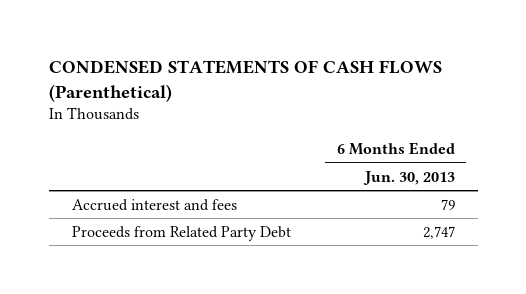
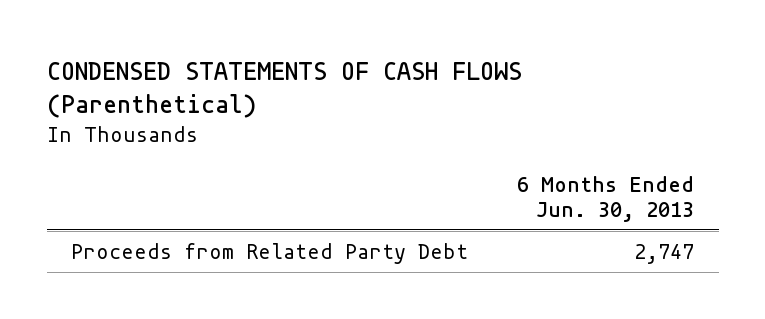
[71,198,237,211] Accrued interest and fees -> none

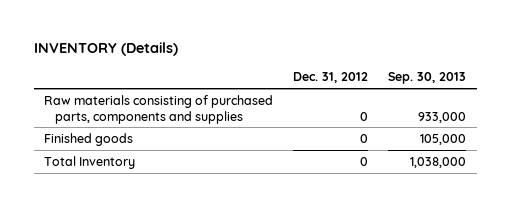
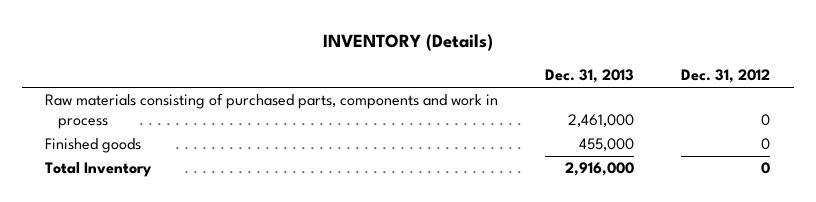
[388,72,467,85] Sep. 30, 2013 -> none
none -> [545,69,635,84] Dec. 31, 2013
[43,94,273,124] Raw materials consisting of purchased parts, components and supplies -> [45,93,499,130] Raw materials consisting of purchased parts, components and work in process

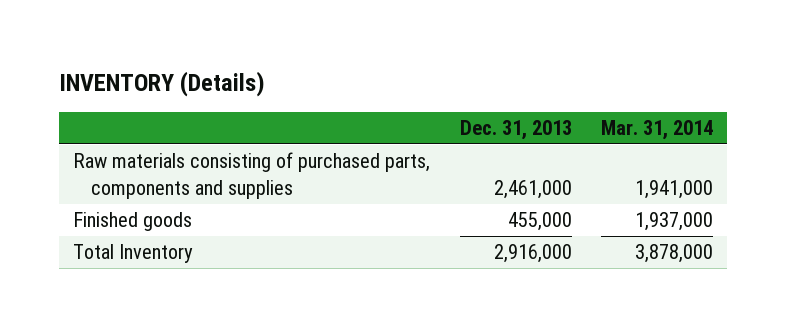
[681,69,771,84] Dec. 31, 2012 -> none
none -> [600,119,713,140] Mar. 31, 2014
[45,93,499,130] Raw materials consisting of purchased parts, components and work in process -> [73,152,431,200] Raw materials consisting of purchased parts, components and supplies

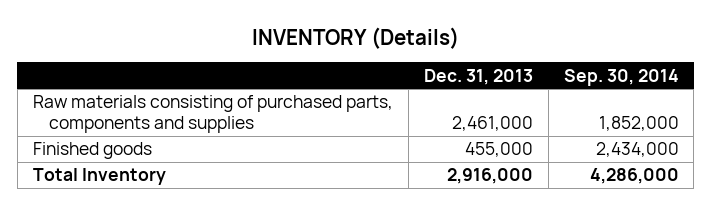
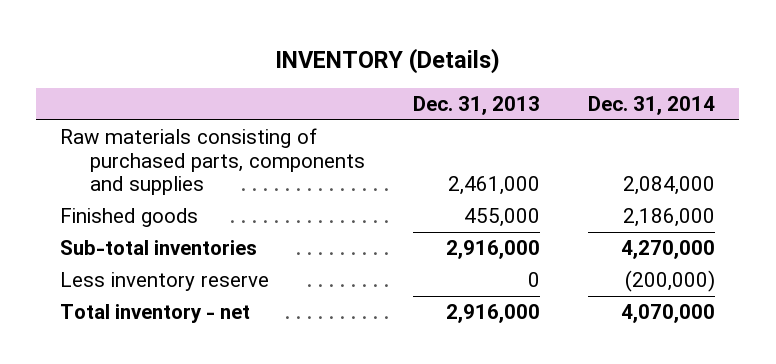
[563,68,679,86] Sep. 30, 2014 -> none
none -> [588,96,716,116] Dec. 31, 2014
none -> [60,240,258,256] Sub-total inventories
none -> [60,272,270,292] Less inventory reserve
[32,168,166,186] Total Inventory -> [60,304,251,324] Total inventory - net

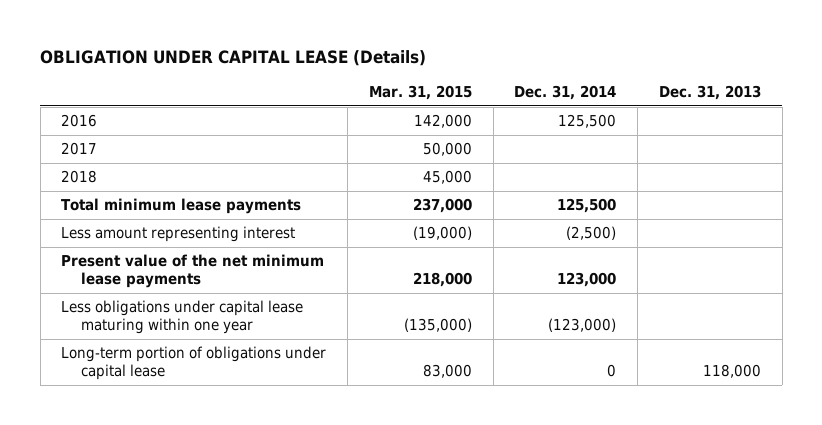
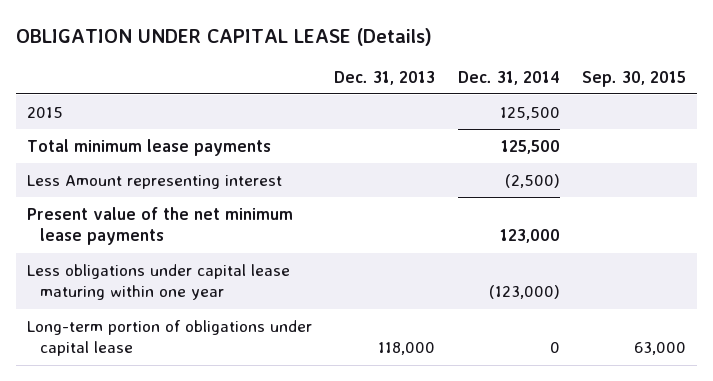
[368,84,472,100] Mar. 31, 2015 -> none
none -> [581,70,686,87] Sep. 30, 2015
[61,142,98,156] 2017 -> none
[61,170,98,184] 2018 -> none
[61,114,98,128] 2016 -> [27,106,64,118] 2015
[61,226,296,243] Less amount representing interest -> [27,174,283,189] Less Amount representing interest

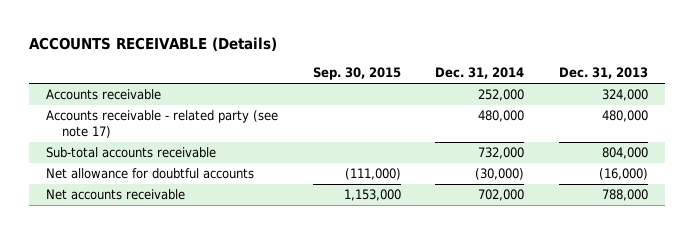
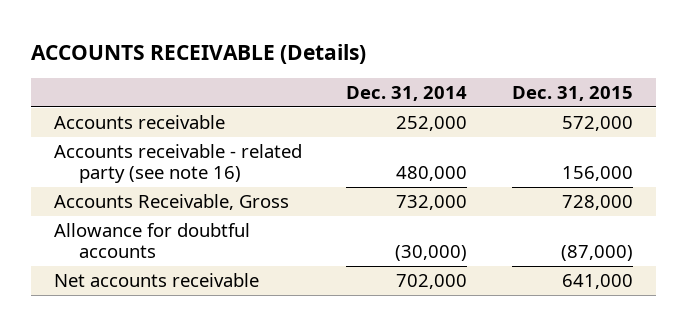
[312,67,401,81] Sep. 30, 2015 -> none
[558,67,648,80] Dec. 31, 2013 -> none
none -> [512,85,634,101] Dec. 31, 2015
[46,110,279,139] Accounts receivable - related party (see note 17) -> [53,144,302,184] Accounts receivable - related party (see note 16)
[46,147,217,159] Sub-total accounts receivable -> [53,194,289,211] Accounts Receivable, Gross
[46,168,255,180] Net allowance for doubtful accounts -> [53,223,250,259] Allowance for doubtful accounts

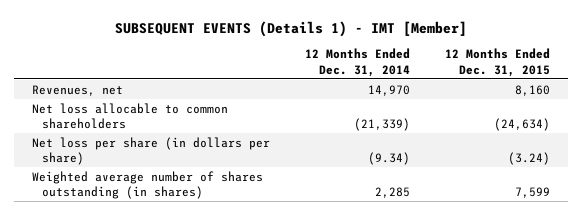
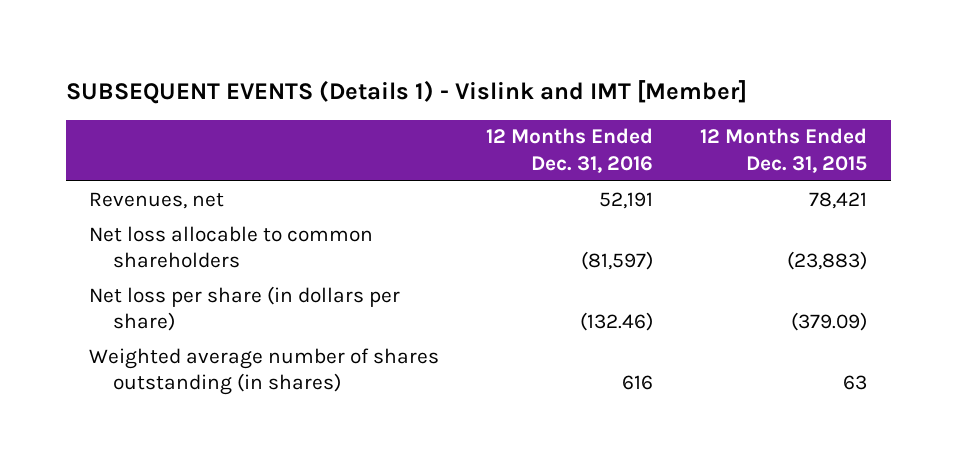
[114,20,467,37] SUBSEQUENT EVENTS (Details 1) - IMT [Member] -> [65,79,747,104] SUBSEQUENT EVENTS (Details 1) - Vislink and IMT [Member]
[304,48,410,77] 12 Months Ended Dec. 31, 2014 -> none
none -> [486,128,654,173] 12 Months Ended Dec. 31, 2016
[515,84,551,96] 8,160 -> [809,191,868,209] 78,421
[494,117,551,131] (24,634) -> [787,251,868,271] (23,883)
[508,151,551,165] (3.24) -> [791,312,868,332] (379.09)
[515,186,551,198] 7,599 -> [843,375,868,391] 63

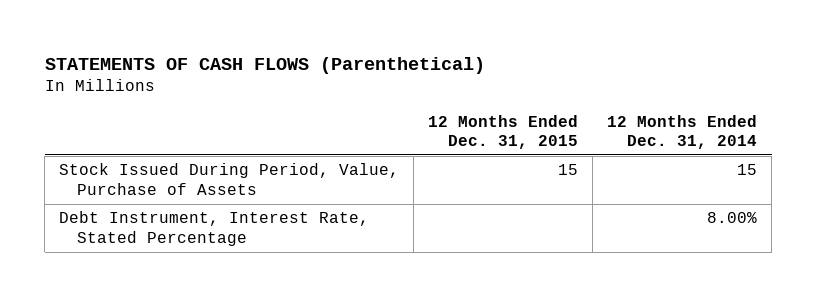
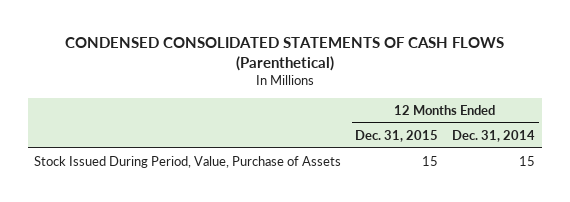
[44,56,485,74] STATEMENTS OF CASH FLOWS (Parenthetical) -> [64,36,504,71] CONDENSED CONSOLIDATED STATEMENTS OF CASH FLOWS (Parenthetical)
[59,211,370,246] Debt Instrument, Interest Rate, Stated Percentage -> none

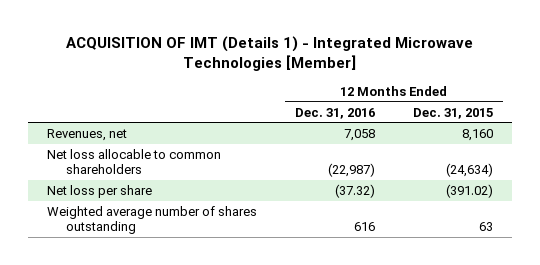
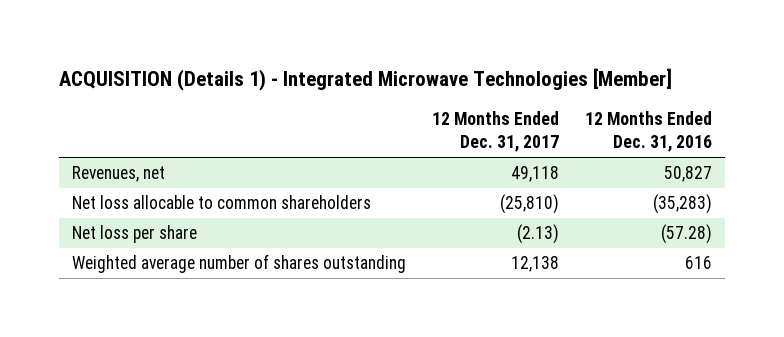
[66,35,474,71] ACQUISITION OF IMT (Details 1) - Integrated Microwave Technologies [Member] -> [58,68,672,92] ACQUISITION (Details 1) - Integrated Microwave Technologies [Member]
[413,107,494,119] Dec. 31, 2015 -> none
none -> [432,111,560,153] 12 Months Ended Dec. 31, 2017
[344,128,376,141] 7,058 -> [664,166,713,183] 50,827
[328,162,376,177] (22,987) -> [653,194,713,215] (35,283)
[335,183,376,198] (37.32) -> [661,224,713,245] (57.28)

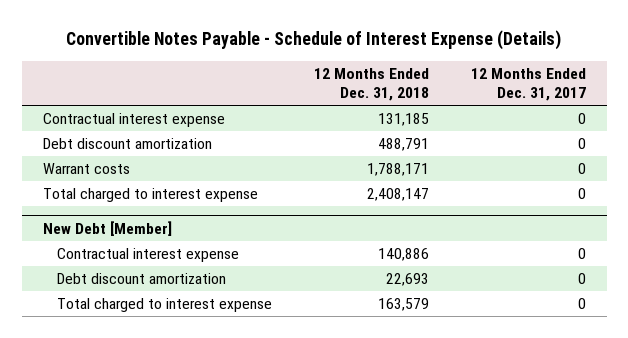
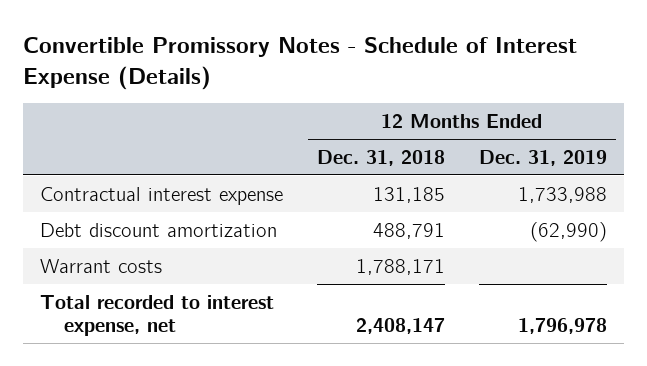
[66,30,562,51] Convertible Notes Payable - Schedule of Interest Expense (Details) -> [22,37,577,90] Convertible Promissory Notes - Schedule of Interest Expense (Details)
[470,67,586,102] 12 Months Ended Dec. 31, 2017 -> none
none -> [479,149,608,166] Dec. 31, 2019
[42,220,172,236] New Debt [Member] -> none
[56,247,239,262] Contractual interest expense -> none
[56,272,226,284] Debt discount amortization -> none
[56,297,272,312] Total charged to interest expense -> none
[42,187,258,202] Total charged to interest expense -> [39,294,274,337] Total recorded to interest expense, net

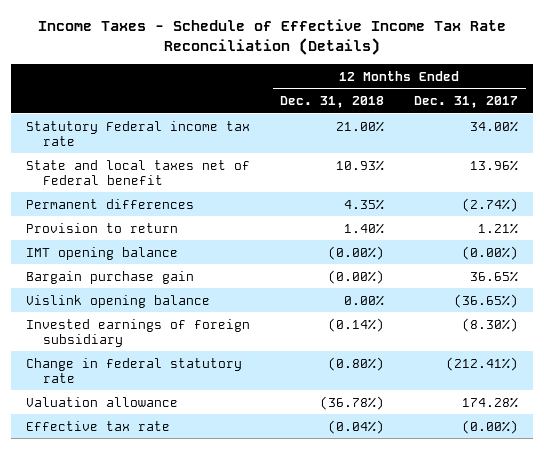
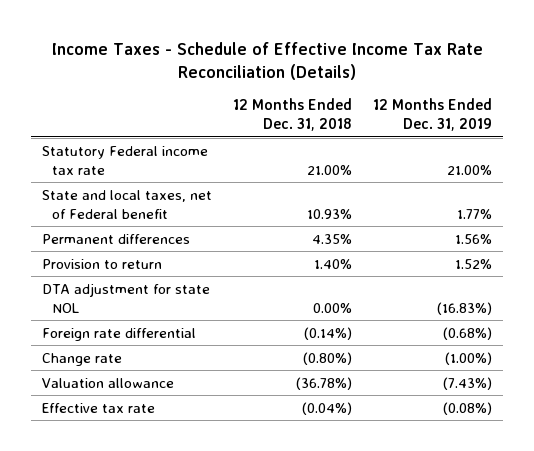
[414,95,519,108] Dec. 31, 2017 -> none
none -> [373,98,493,132] 12 Months Ended Dec. 31, 2019
[26,159,251,185] State and local taxes net of Federal benefit -> [42,189,213,219] State and local taxes, net of Federal benefit
[26,246,179,260] IMT opening balance -> none
[26,270,195,284] Bargain purchase gain -> none
[26,294,211,308] Vislink opening balance -> none
none -> [42,282,211,313] DTA adjustment for state NOL
[26,318,251,347] Invested earnings of foreign subsidiary -> [42,327,197,341] Foreign rate differential
[26,357,243,383] Change in federal statutory rate -> [42,352,123,366] Change rate

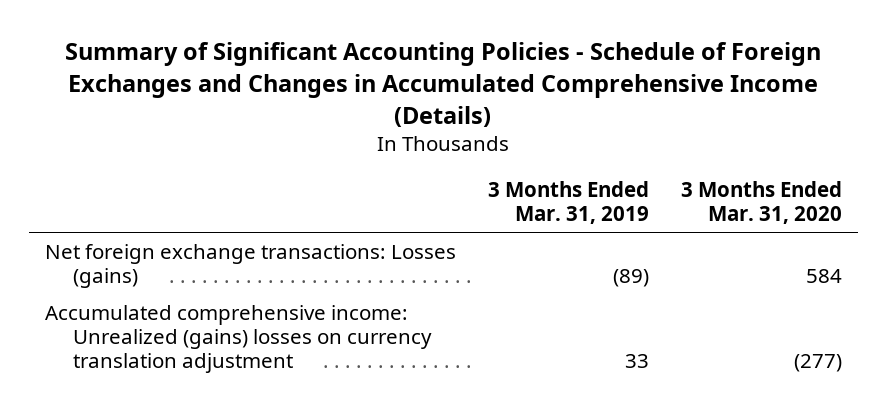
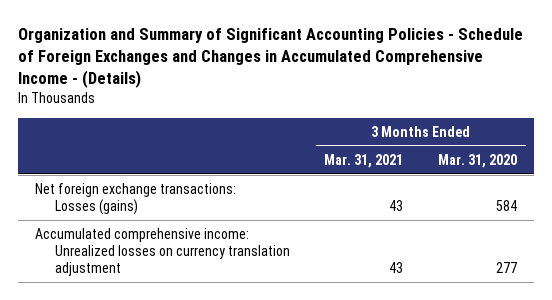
[65,42,822,127] Summary of Significant Accounting Policies - Schedule of Foreign Exchanges and Changes in Accumulated Comprehensive Income (Details) -> [18,28,524,89] Organization and Summary of Significant Accounting Policies - Schedule of Foreign Exchanges and Changes in Accumulated Comprehensive Income - (Details)
[487,181,649,225] 3 Months Ended Mar. 31, 2019 -> none
none -> [324,153,404,168] Mar. 31, 2021
[44,304,433,373] Accumulated comprehensive income: Unrealized (gains) losses on currency translation adjustment -> [35,228,290,276] Accumulated comprehensive income: Unrealized losses on currency translation adjustment
[794,353,843,372] (277) -> [495,261,517,273] 277

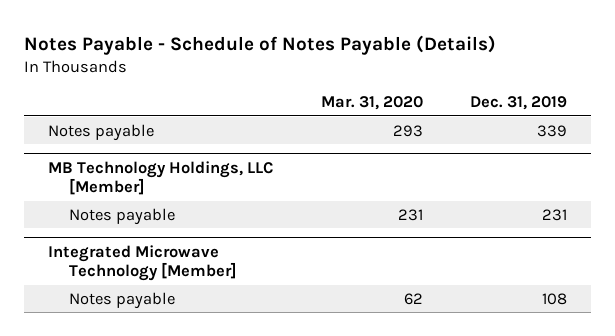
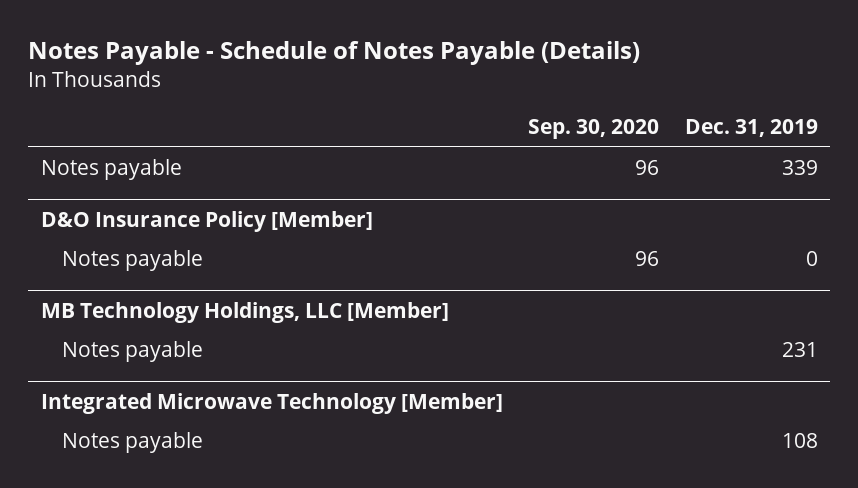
[320,96,423,111] Mar. 31, 2020 -> none
none -> [528,119,660,140] Sep. 30, 2020
none -> [40,210,373,232] D&O Insurance Policy [Member]
none -> [61,249,203,271] Notes payable

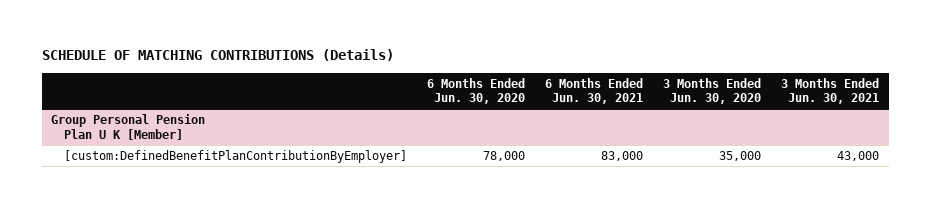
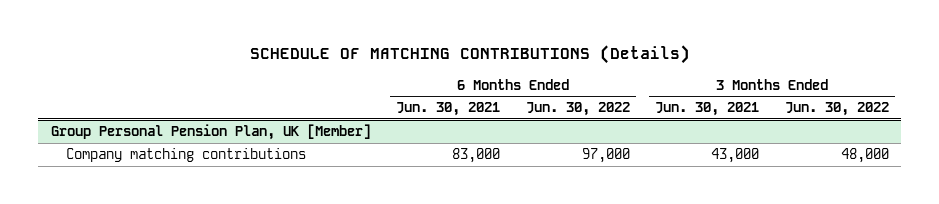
[426,77,525,105] 6 Months Ended Jun. 30, 2020 -> none
[662,77,761,105] 3 Months Ended Jun. 30, 2020 -> none
none -> [525,102,630,117] Jun. 30, 2022
none -> [784,102,889,117] Jun. 30, 2022
[51,113,206,140] Group Personal Pension Plan U K [Member] -> [50,124,371,141] Group Personal Pension Plan, UK [Member]
[64,149,408,163] [custom:DefinedBenefitPlanContributionByEmployer] -> [65,148,306,163] Company matching contributions

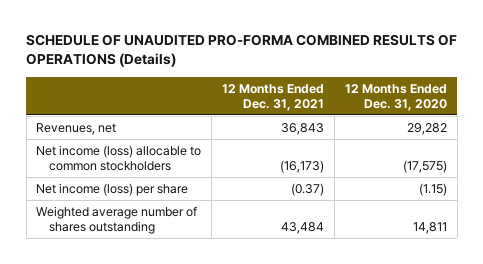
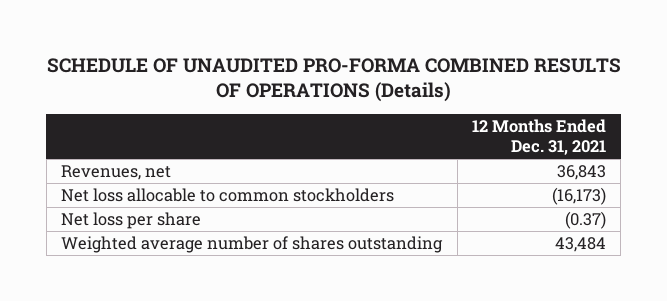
[344,83,447,111] 12 Months Ended Dec. 31, 2020 -> none
[36,144,202,171] Net income (loss) allocable to common stockholders -> [61,188,395,203] Net loss allocable to common stockholders
[36,182,189,196] Net income (loss) per share -> [61,212,202,230] Net loss per share

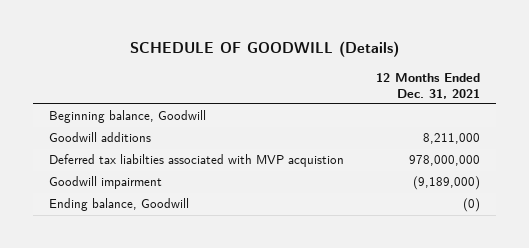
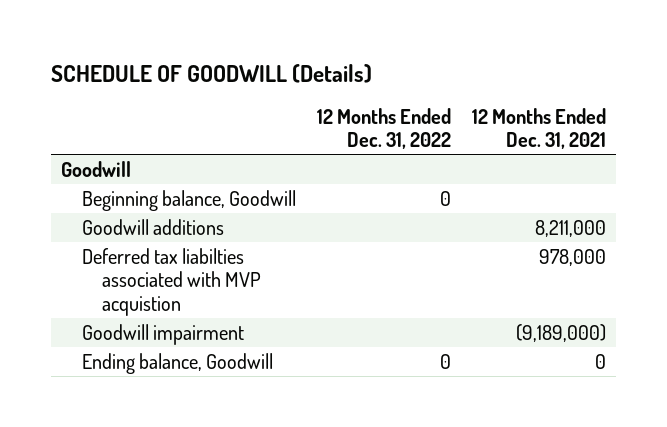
none -> [316,107,451,150] 12 Months Ended Dec. 31, 2022
none -> [61,160,132,177] Goodwill
[409,155,481,167] 978,000,000 -> [538,248,606,266] 978,000
[463,198,481,213] (0) -> [594,353,606,369] 0

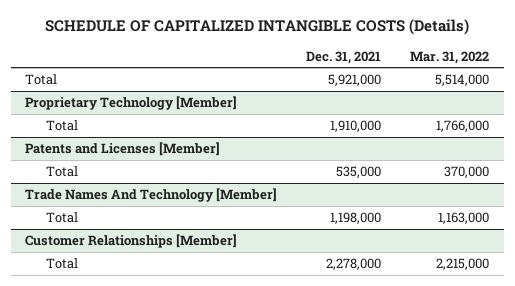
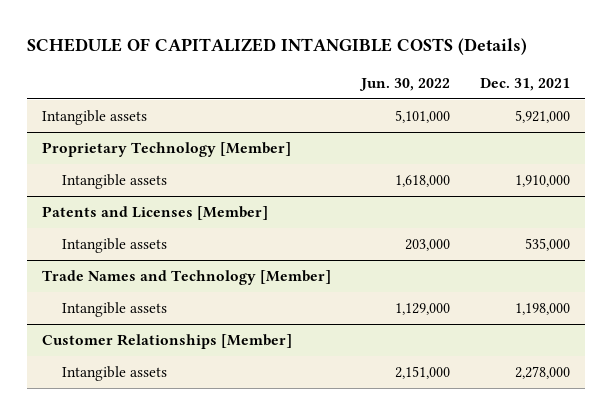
[410,50,490,64] Mar. 31, 2022 -> none
none -> [359,77,451,91] Jun. 30, 2022
[25,74,58,86] Total -> [42,109,148,125] Intangible assets
[45,120,78,132] Total -> [62,173,168,189] Intangible assets
[45,166,78,178] Total -> [62,237,168,253] Intangible assets
[25,188,278,203] Trade Names And Technology [Member] -> [42,269,332,285] Trade Names and Technology [Member]
[45,212,78,224] Total -> [62,301,168,317] Intangible assets
[45,258,78,270] Total -> [62,365,168,381] Intangible assets

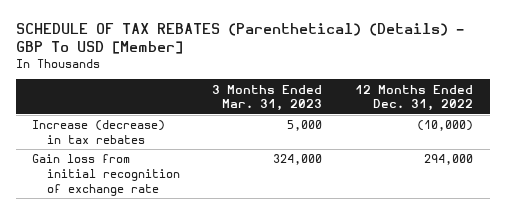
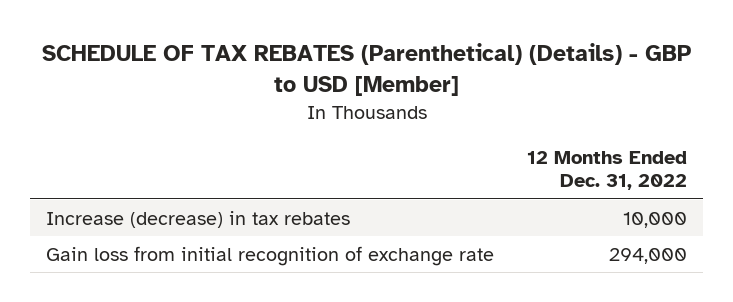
[15,22,464,55] SCHEDULE OF TAX REBATES (Parenthetical) (Details) - GBP To USD [Member] -> [41,42,691,96] SCHEDULE OF TAX REBATES (Parenthetical) (Details) - GBP to USD [Member]
[212,84,323,112] 3 Months Ended Mar. 31, 2023 -> none
[417,120,474,132] (10,000) -> [622,211,687,228] 10,000

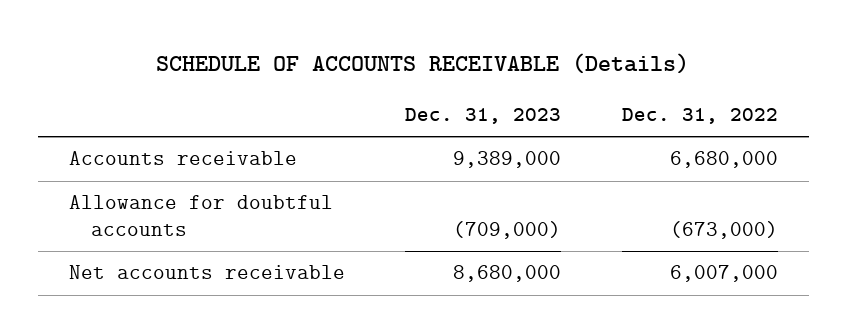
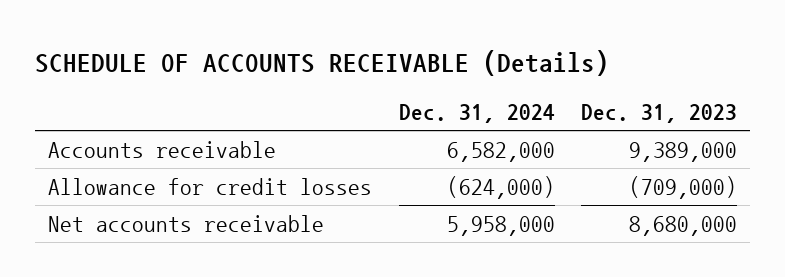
[622,108,779,125] Dec. 31, 2022 -> none
none -> [398,104,555,124] Dec. 31, 2024
[68,195,333,237] Allowance for doubtful accounts -> [48,177,373,195] Allowance for credit losses

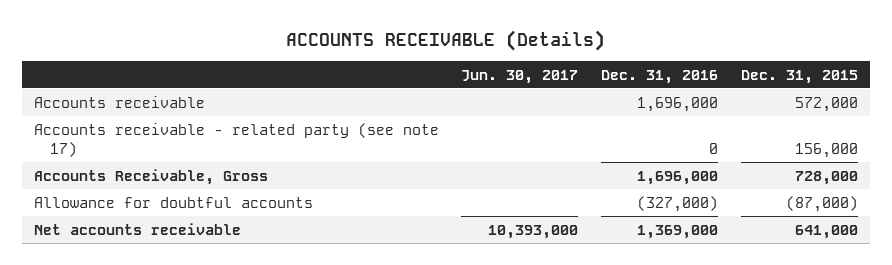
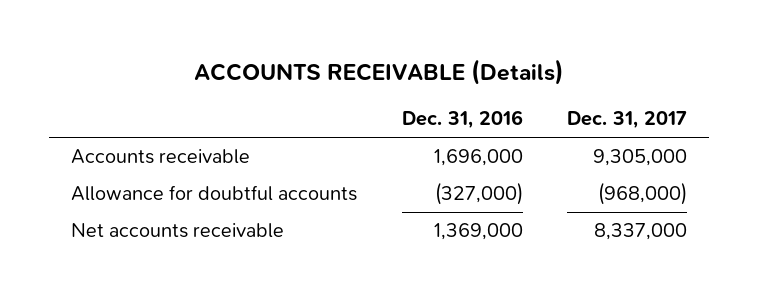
[461,69,579,84] Jun. 30, 2017 -> none
[741,69,859,84] Dec. 31, 2015 -> none
none -> [566,111,687,130] Dec. 31, 2017
[33,122,439,158] Accounts receivable - related party (see note 17) -> none
[33,168,268,185] Accounts Receivable, Gross -> none

